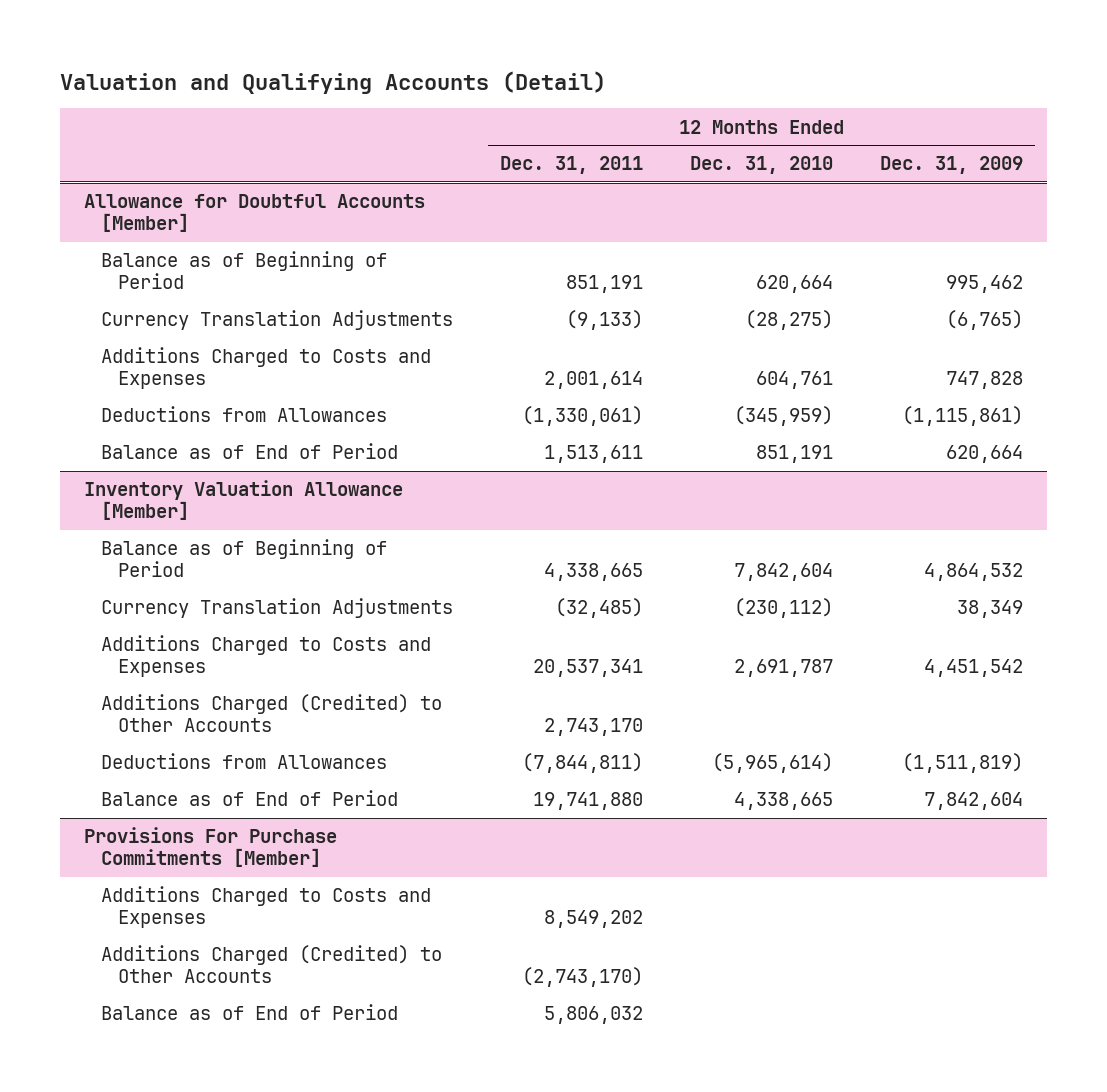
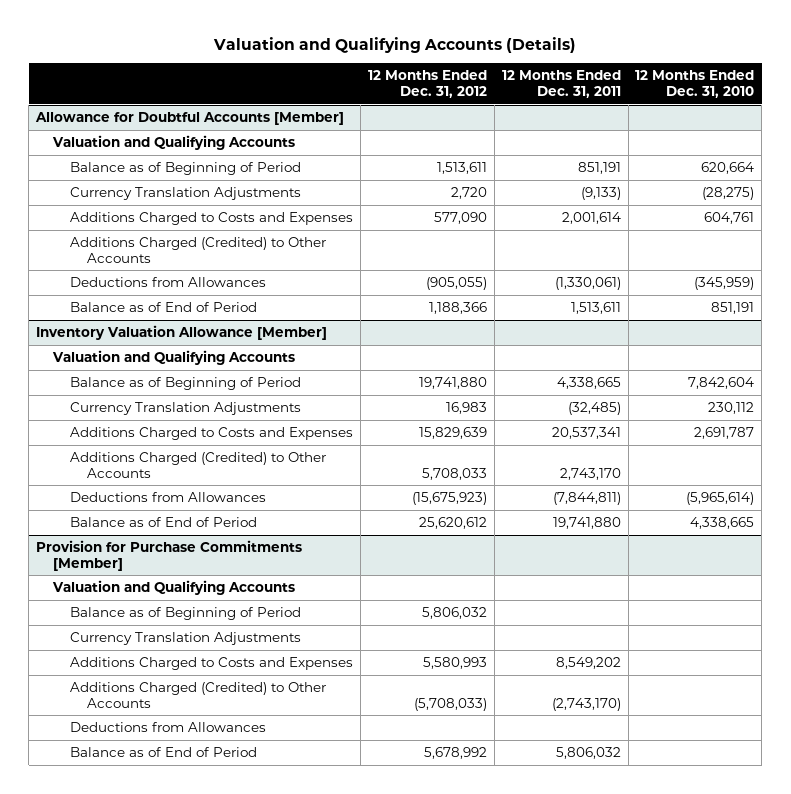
[60,70,607,94] Valuation and Qualifying Accounts (Detail) -> [213,36,577,53] Valuation and Qualifying Accounts (Details)
[880,156,1024,175] Dec. 31, 2009 -> none
none -> [367,70,487,98] 12 Months Ended Dec. 31, 2012
none -> [52,135,296,151] Valuation and Qualifying Accounts
none -> [70,237,327,263] Additions Charged (Credited) to Other Accounts
none -> [52,350,296,366] Valuation and Qualifying Accounts
[734,598,834,619] (230,112) -> [708,402,755,415] 230,112
[83,827,337,868] Provisions For Purchase Commitments [Member] -> [36,540,303,571] Provision for Purchase Commitments [Member]
none -> [52,580,296,596] Valuation and Qualifying Accounts
none -> [70,607,302,621] Balance as of Beginning of Period
none -> [70,632,302,646] Currency Translation Adjustments
none -> [70,722,267,733] Deductions from Allowances

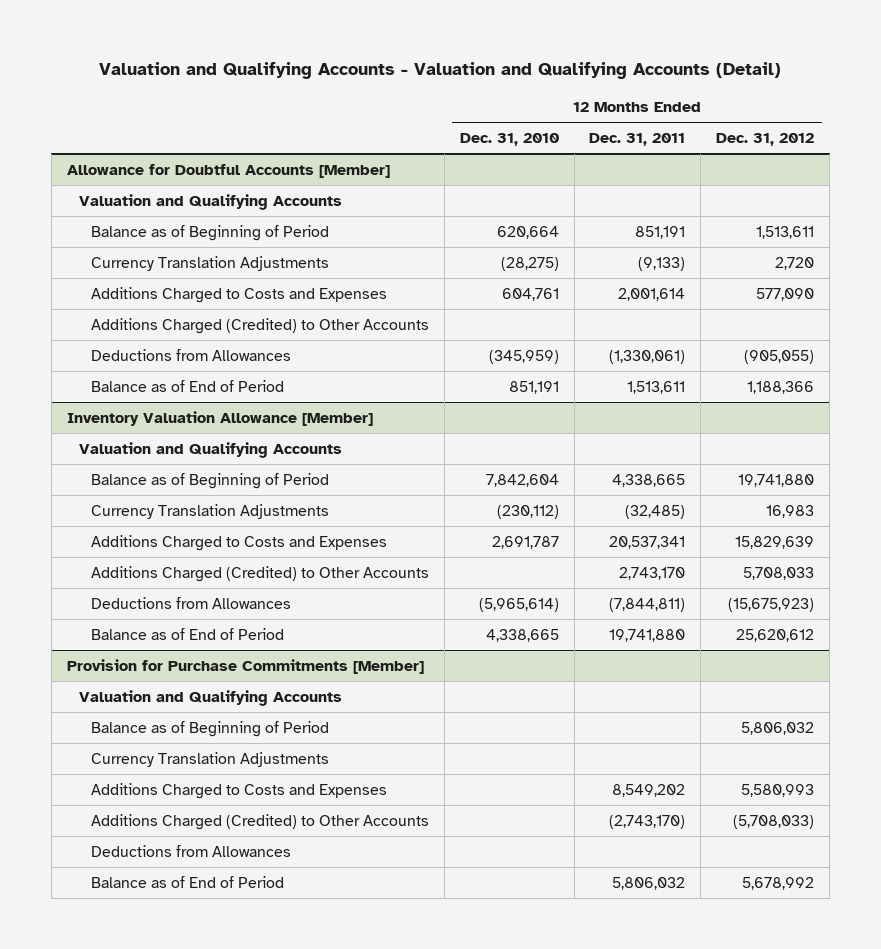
[213,36,577,53] Valuation and Qualifying Accounts (Details) -> [99,62,782,80] Valuation and Qualifying Accounts - Valuation and Qualifying Accounts (Detail)
[708,402,755,415] 230,112 -> [496,504,559,519] (230,112)

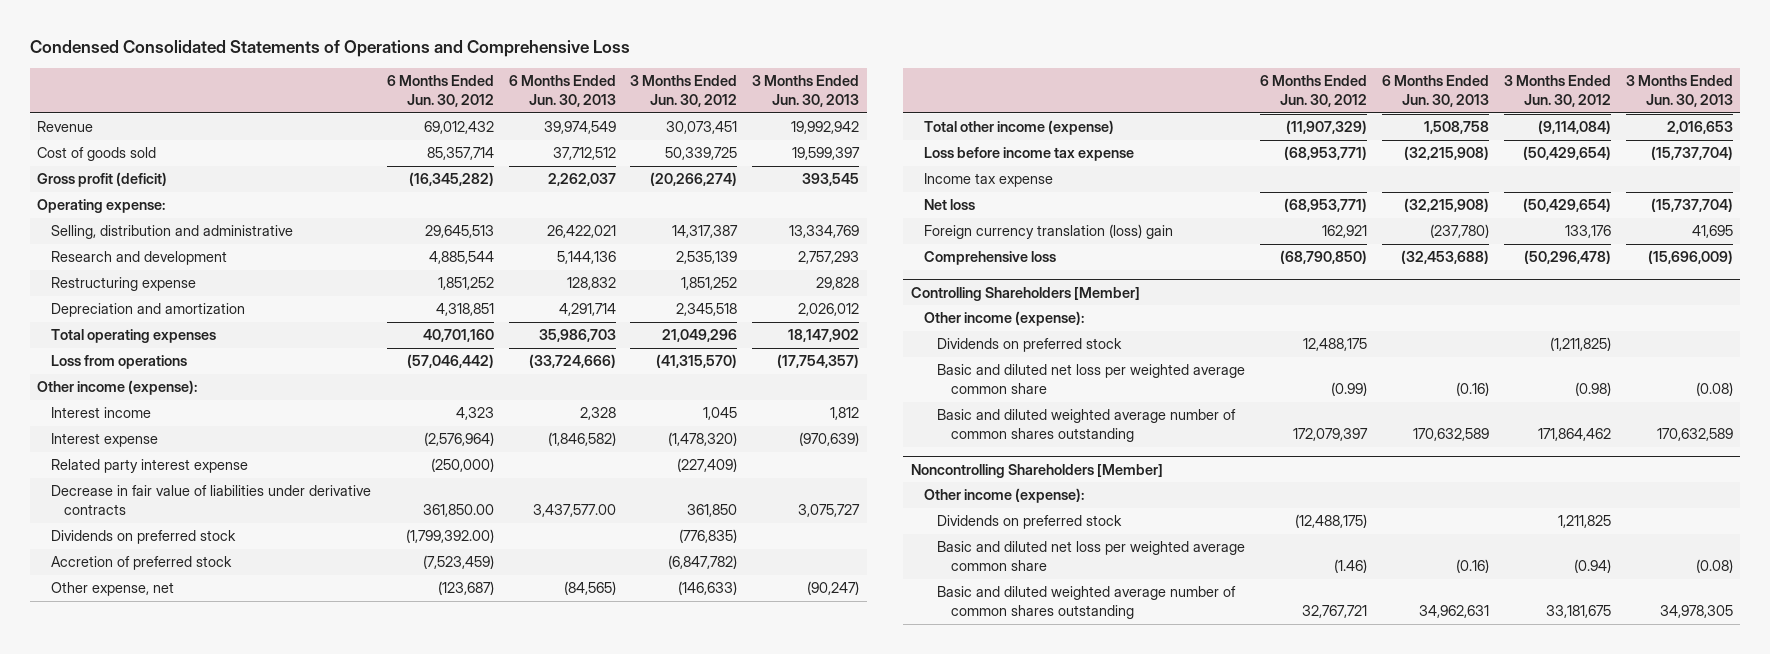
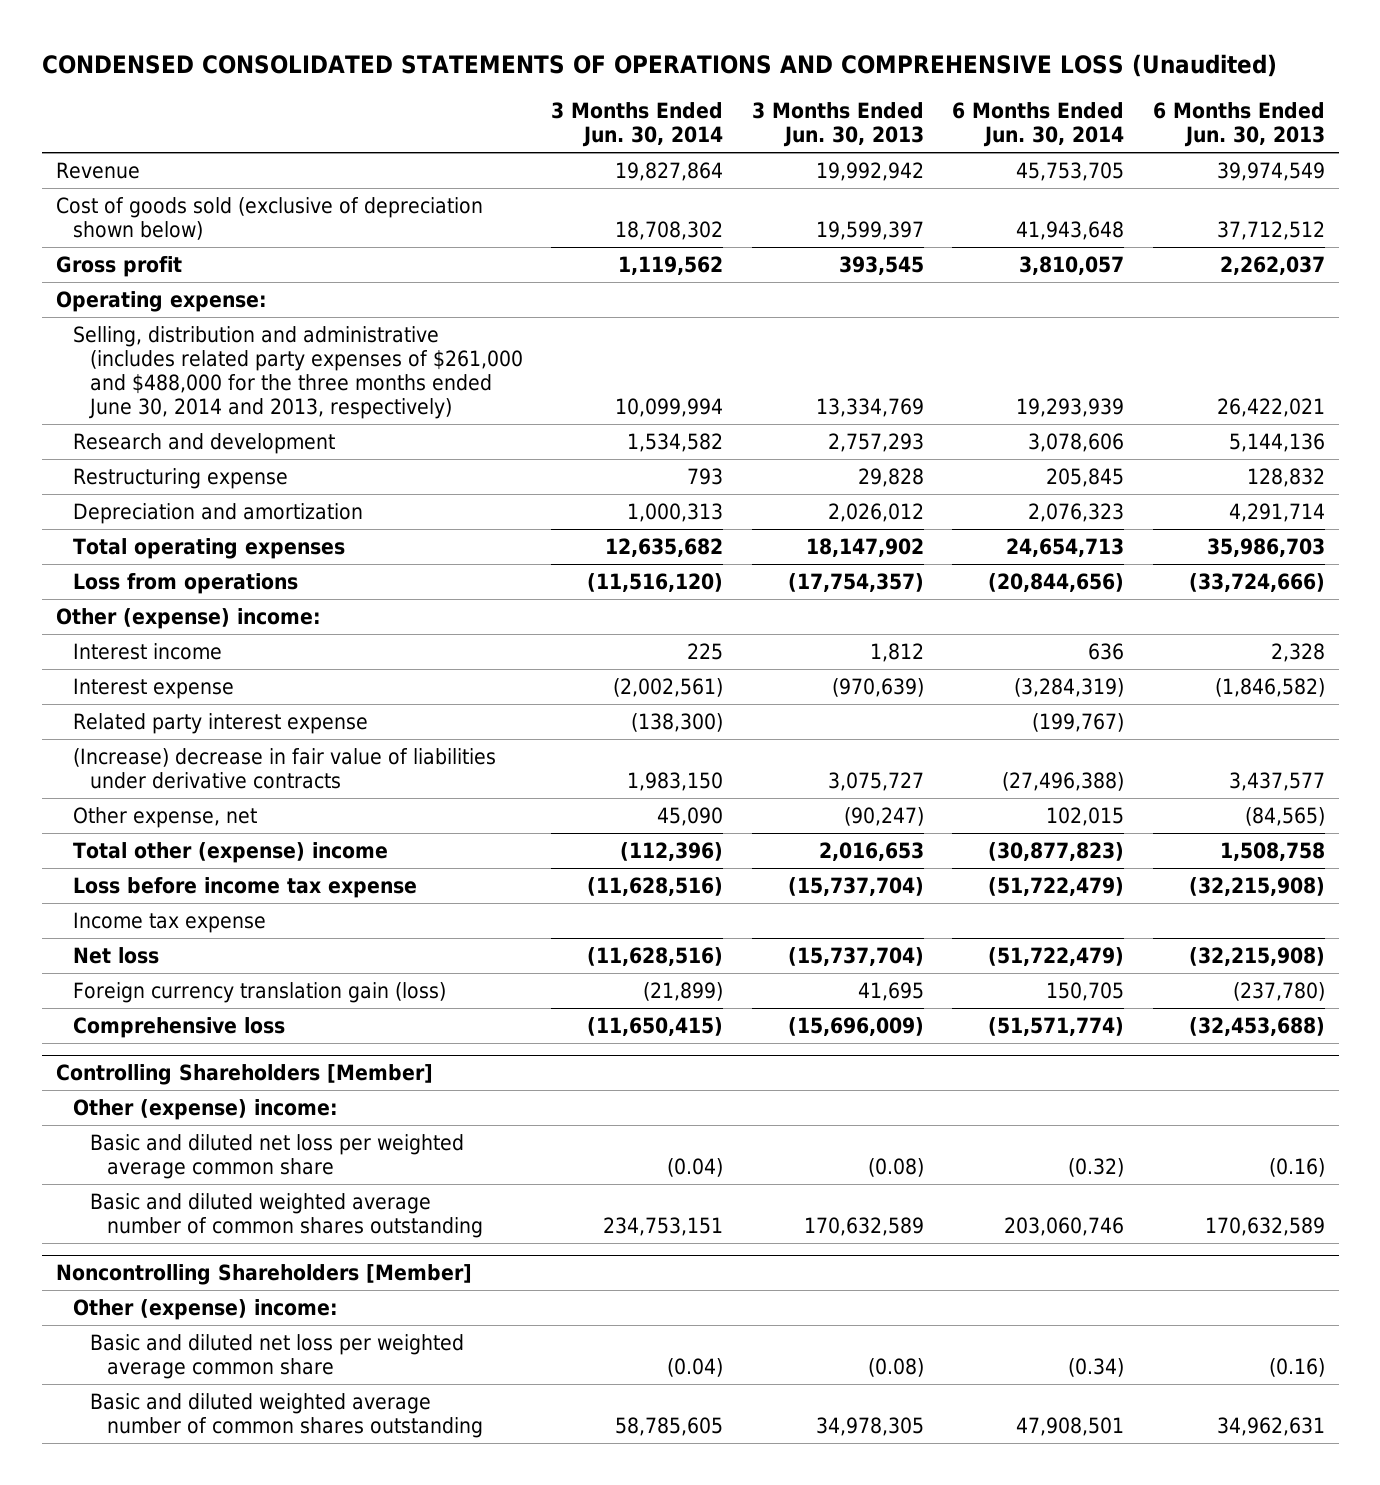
[29,39,630,57] Condensed Consolidated Statements of Operations and Comprehensive Loss -> [41,54,1277,78] CONDENSED CONSOLIDATED STATEMENTS OF OPERATIONS AND COMPREHENSIVE LOSS (Unaudited)
[386,74,494,108] 6 Months Ended Jun. 30, 2012 -> none
[630,74,738,108] 3 Months Ended Jun. 30, 2012 -> none
none -> [551,102,724,148] 3 Months Ended Jun. 30, 2014
none -> [952,102,1125,148] 6 Months Ended Jun. 30, 2014
[37,147,157,162] Cost of goods sold -> [55,196,483,240] Cost of goods sold (exclusive of depreciation shown below)
[37,172,168,188] Gross profit (deficit) -> [55,255,182,277] Gross profit
[50,225,293,240] Selling, distribution and administrative -> [72,325,523,419] Selling, distribution and administrative (includes related party expenses of $261,000 and $488,000 for the three months ended June 30, 2014 and 2013, respectively)
[37,380,198,396] Other income (expense): -> [55,607,321,629] Other (expense) income:
[50,530,236,545] Dividends on preferred stock -> none
[50,556,232,571] Accretion of preferred stock -> none
[50,485,371,516] Decrease in fair value of liabilities under derivative contracts -> [72,747,496,789] (Increase) decrease in fair value of liabilities under derivative contracts
[532,504,616,518] 3,437,577.00 -> [1228,771,1325,791] 3,437,577
[924,120,1115,136] Total other income (expense) -> [72,841,388,863] Total other (expense) income
[924,224,1174,240] Foreign currency translation (loss) gain -> [72,981,446,1003] Foreign currency translation gain (loss)
[937,338,1123,353] Dividends on preferred stock -> none
[924,311,1085,327] Other income (expense): -> [72,1098,338,1120] Other (expense) income:
[937,515,1123,530] Dividends on preferred stock -> none
[924,488,1085,504] Other income (expense): -> [72,1298,338,1320] Other (expense) income:

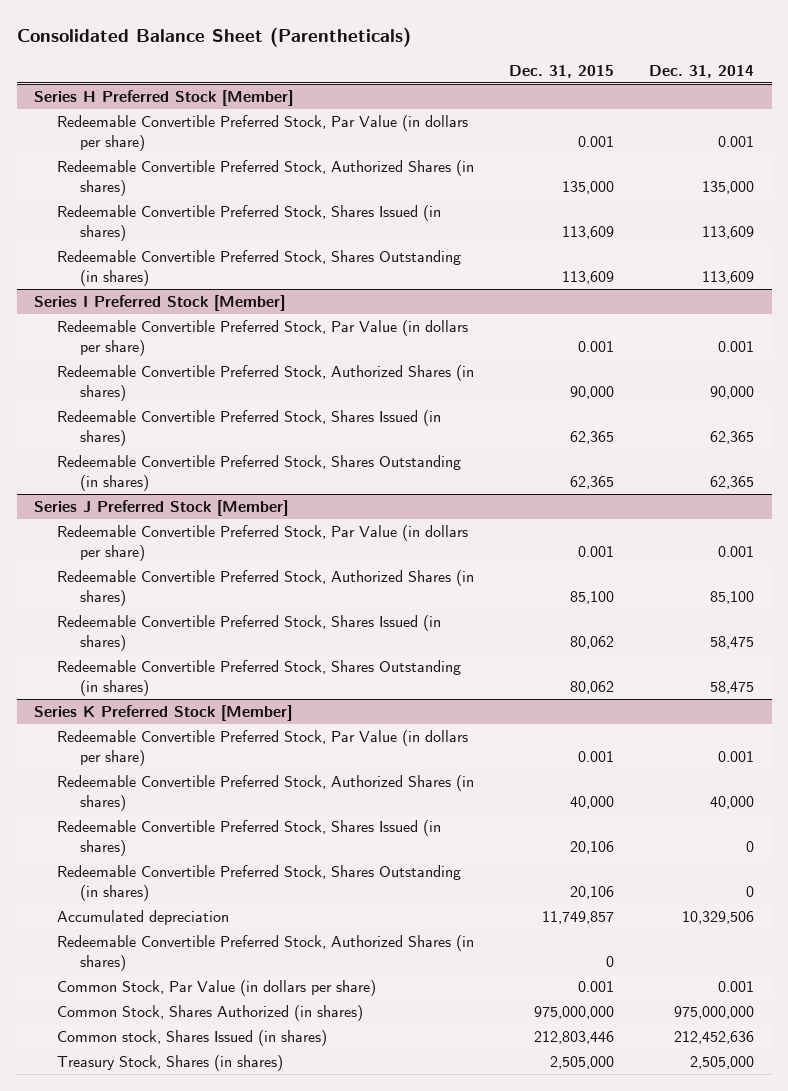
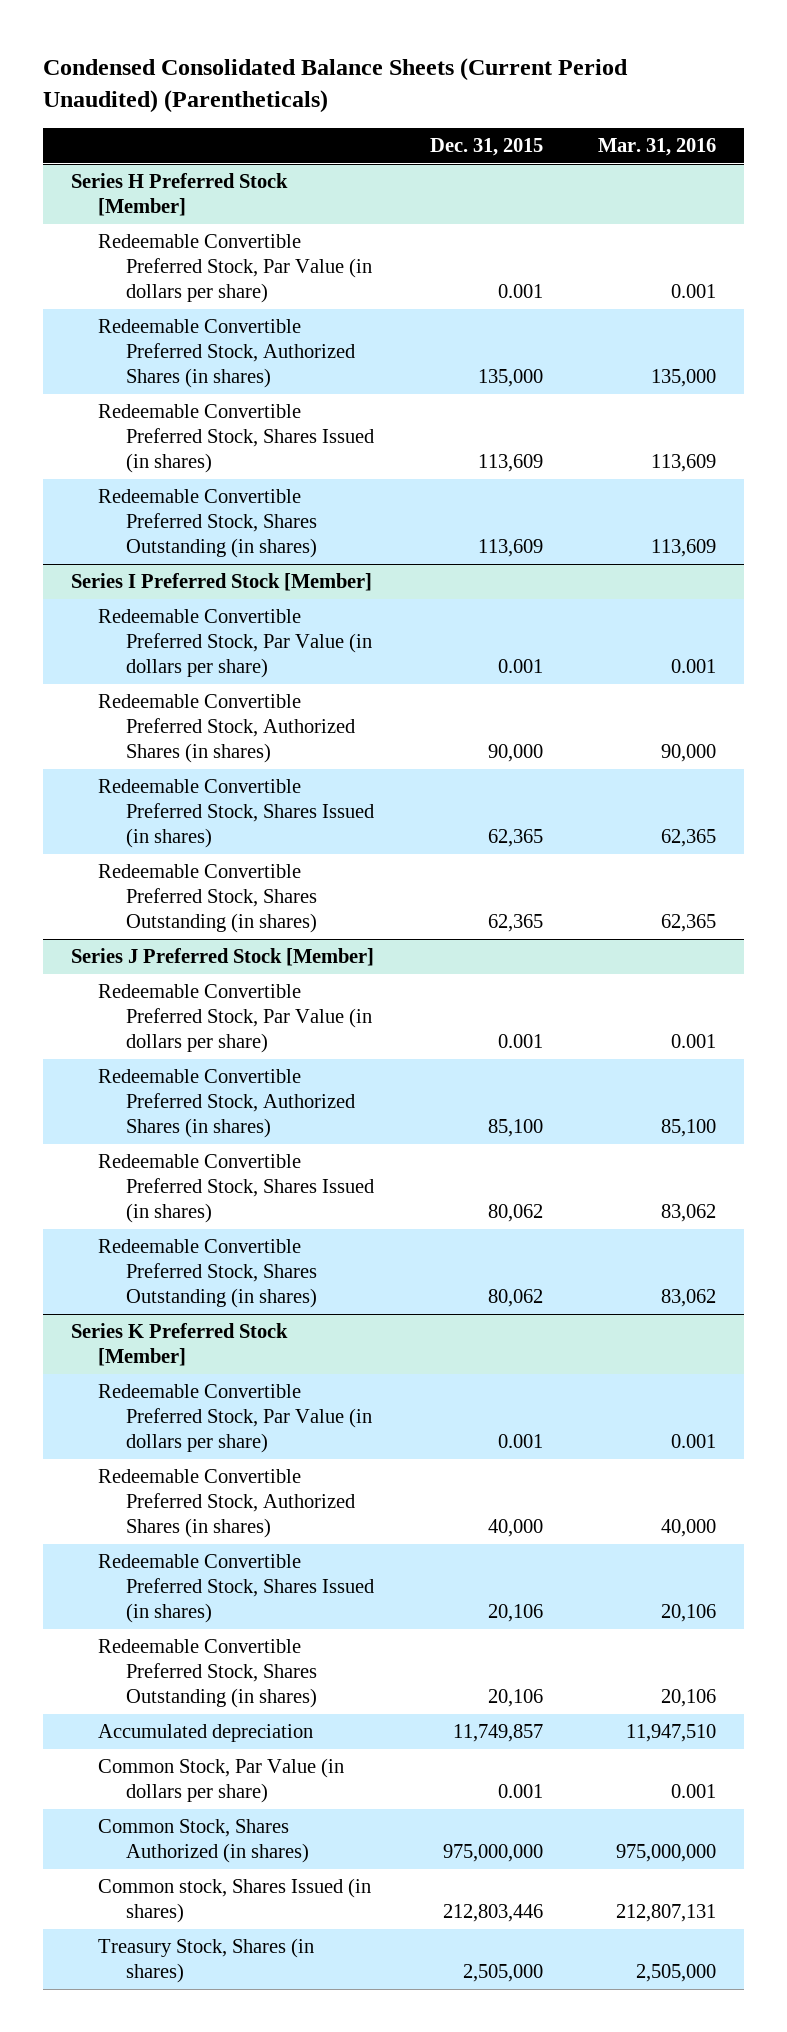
[16,26,411,47] Consolidated Balance Sheet (Parentheticals) -> [42,58,628,114] Condensed Consolidated Balance Sheets (Current Period Unaudited) (Parentheticals)
[649,64,755,78] Dec. 31, 2014 -> none
none -> [598,138,717,157] Mar. 31, 2016
[57,935,475,972] Redeemable Convertible Preferred Stock, Authorized Shares (in shares) -> none

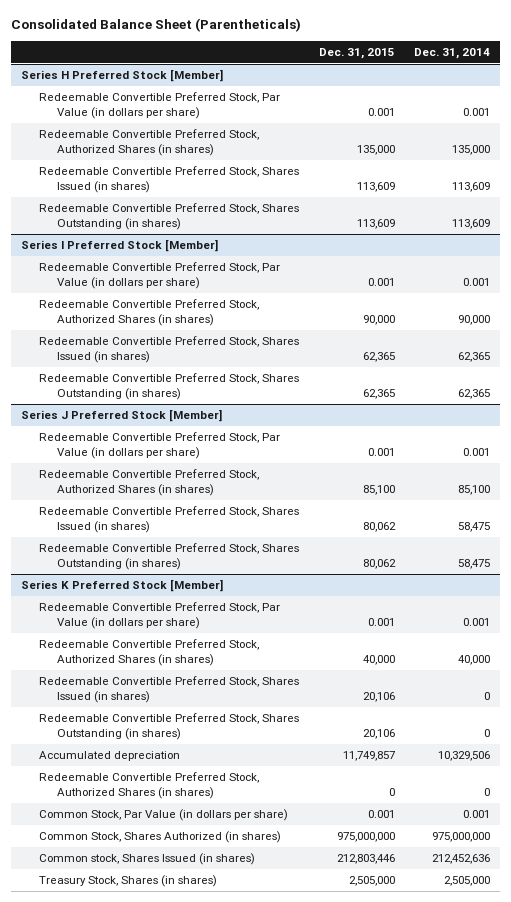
[42,58,628,114] Condensed Consolidated Balance Sheets (Current Period Unaudited) (Parentheticals) -> [11,18,302,33] Consolidated Balance Sheet (Parentheticals)
[598,138,717,157] Mar. 31, 2016 -> none
none -> [414,48,491,60] Dec. 31, 2014
none -> [38,771,259,799] Redeemable Convertible Preferred Stock, Authorized Shares (in shares)

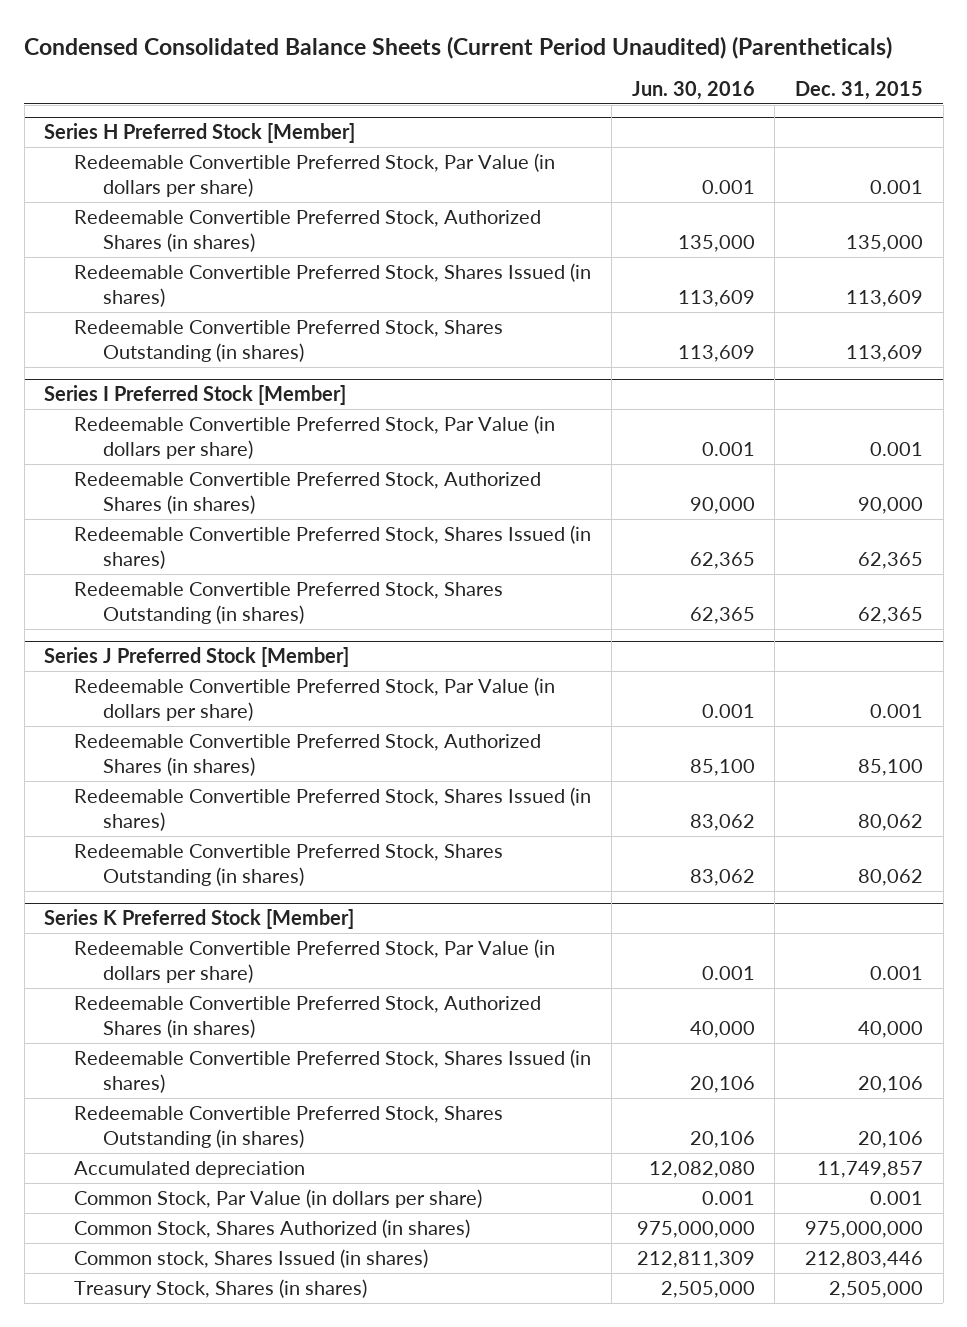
[11,18,302,33] Consolidated Balance Sheet (Parentheticals) -> [24,35,893,59] Condensed Consolidated Balance Sheets (Current Period Unaudited) (Parentheticals)
[414,48,491,60] Dec. 31, 2014 -> none
none -> [631,81,755,101] Jun. 30, 2016
[38,771,259,799] Redeemable Convertible Preferred Stock, Authorized Shares (in shares) -> none

